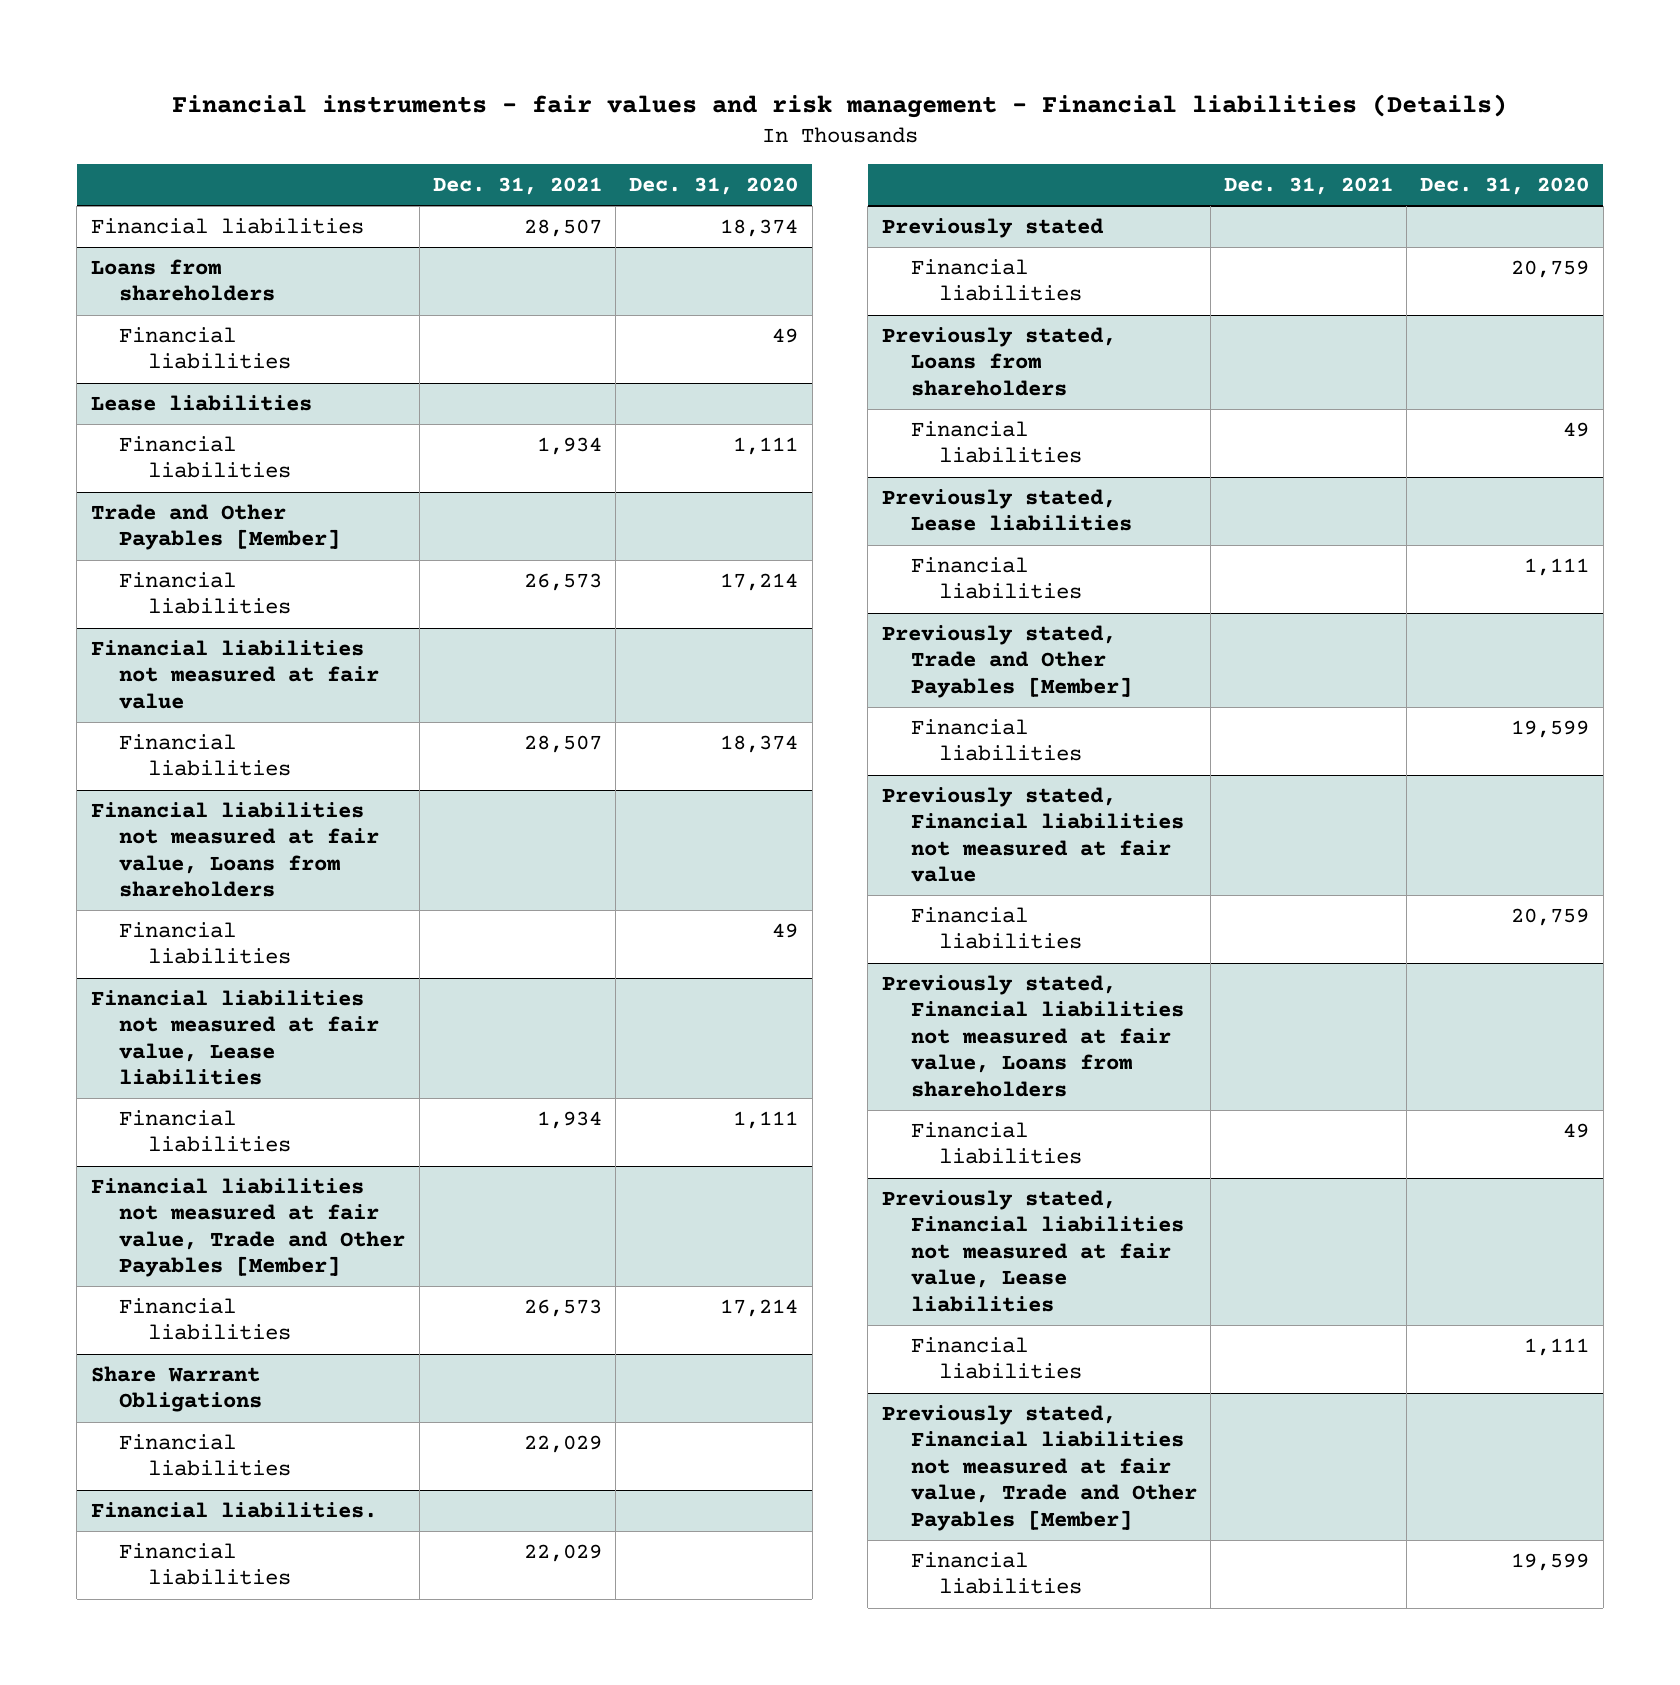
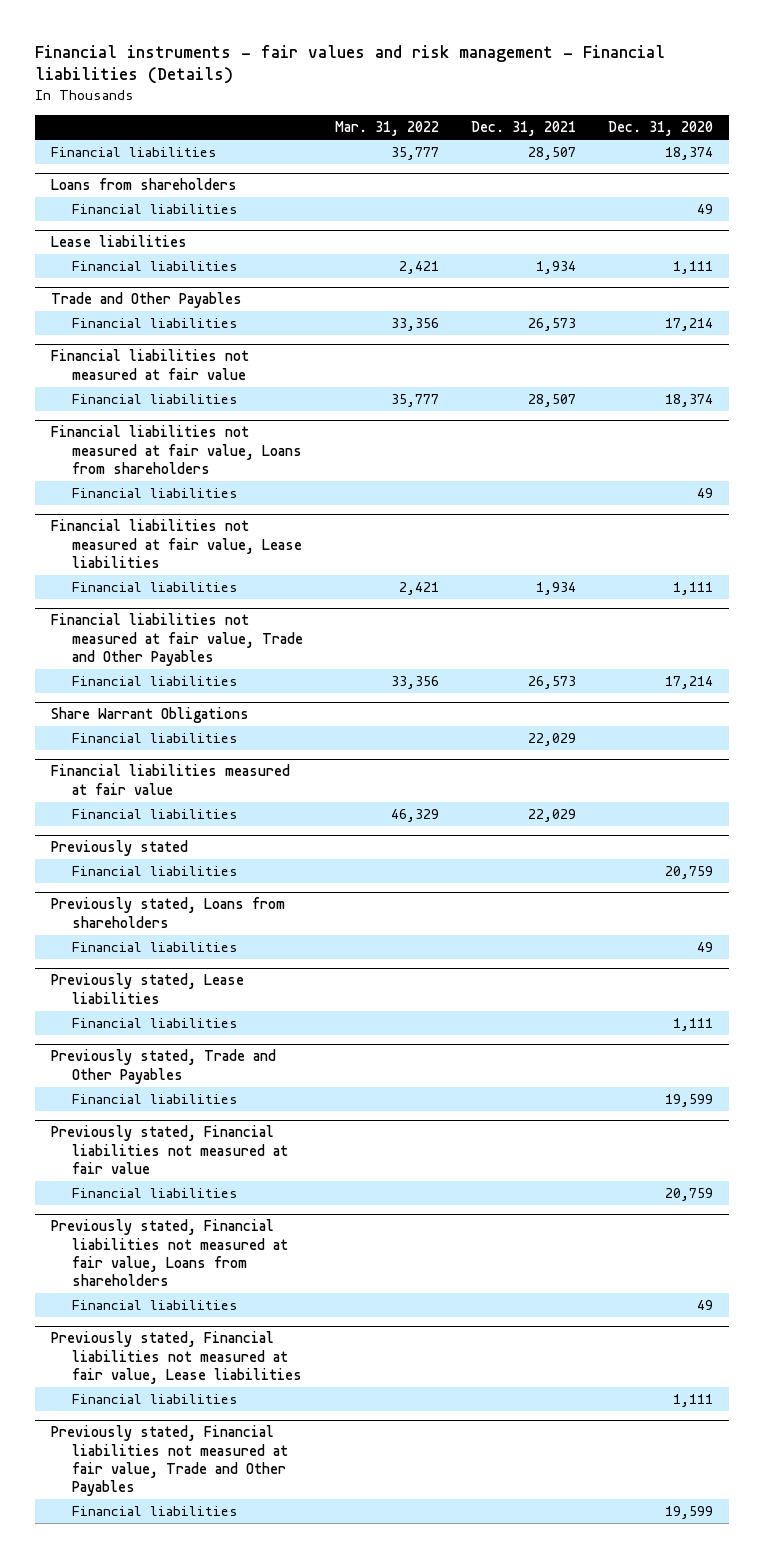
none -> [335,121,440,137] Mar. 31, 2022
[90,504,341,551] Trade and Other Payables [Member] -> [50,292,242,309] Trade and Other Payables
[90,1178,406,1278] Financial liabilities not measured at fair value, Trade and Other Payables [Member] -> [50,613,304,666] Financial liabilities not measured at fair value, Trade and Other Payables
[90,1502,377,1519] Financial liabilities. -> [50,764,290,795] Financial liabilities measured at fair value
[881,625,1132,698] Previously stated, Trade and Other Payables [Member] -> [50,1049,276,1084] Previously stated, Trade and Other Payables
[881,1405,1197,1531] Previously stated, Financial liabilities not measured at fair value, Trade and Other Payables [Member] -> [50,1425,289,1496] Previously stated, Financial liabilities not measured at fair value, Trade and Other Payables

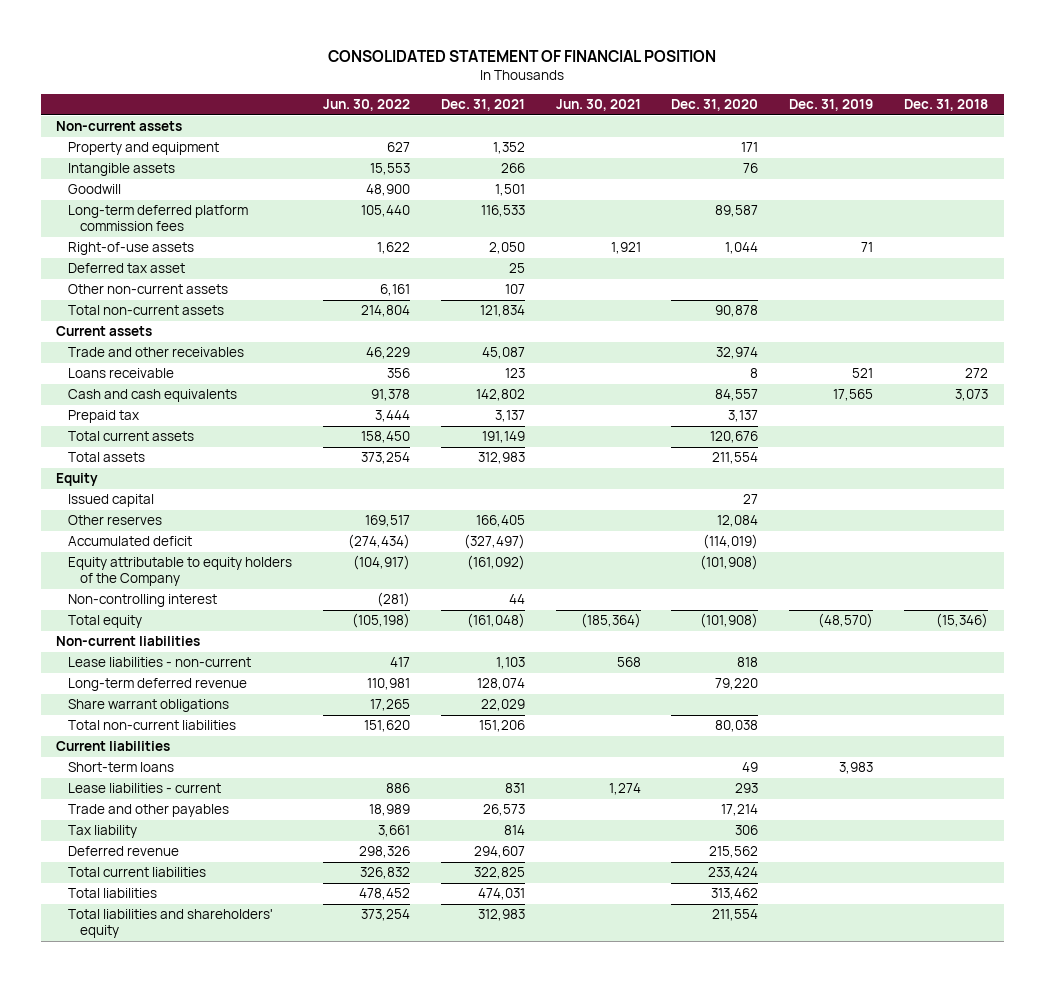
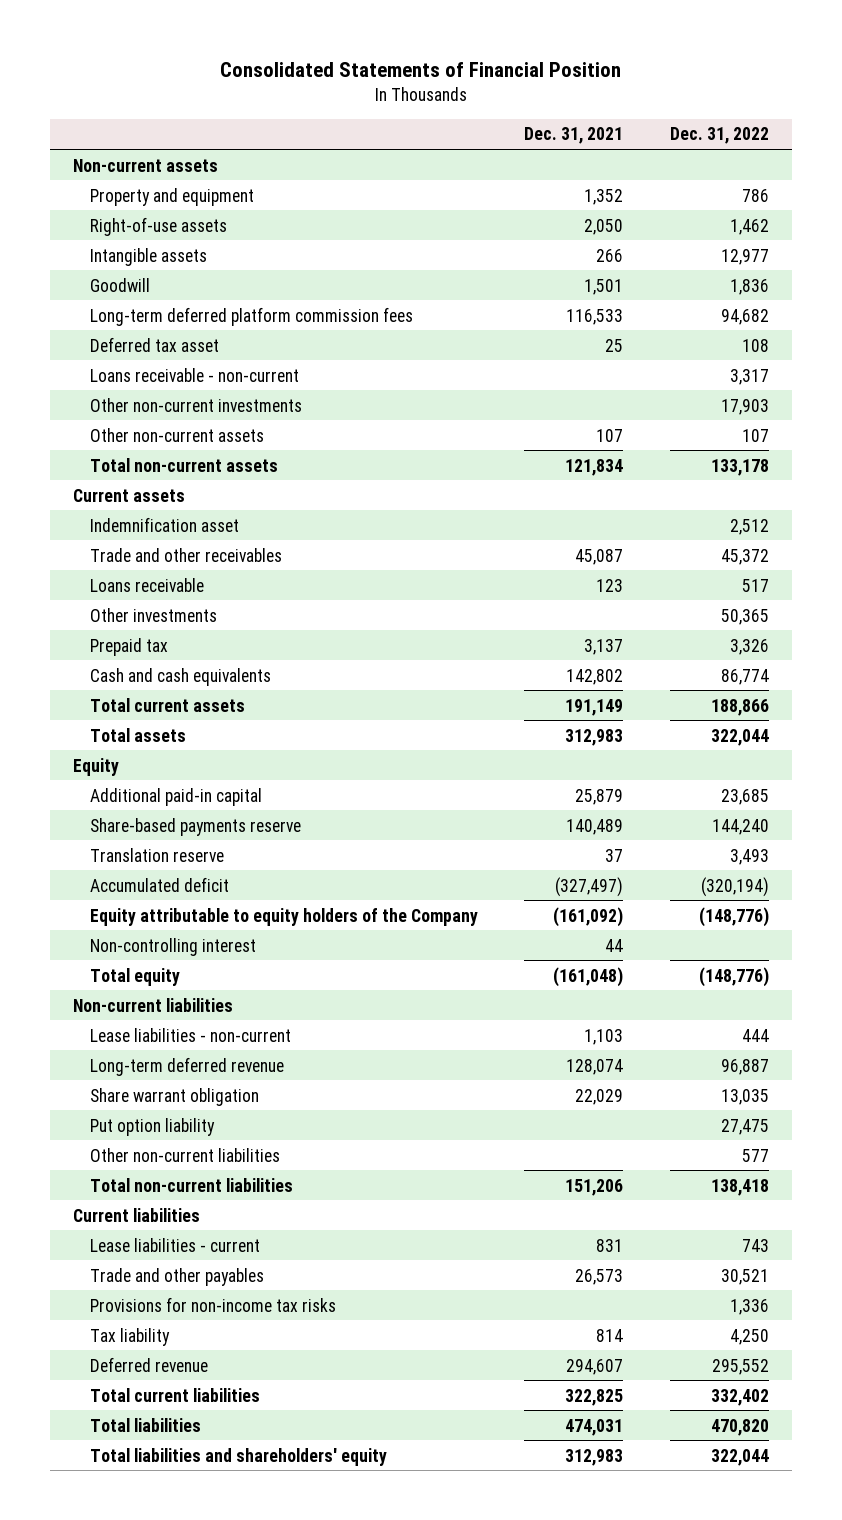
[328,49,717,62] CONSOLIDATED STATEMENT OF FINANCIAL POSITION -> [219,62,621,78] Consolidated Statements of Financial Position
[322,99,410,112] Jun. 30, 2022 -> none
[555,99,641,112] Jun. 30, 2021 -> none
[671,99,759,112] Dec. 31, 2020 -> none
[789,99,874,112] Dec. 31, 2019 -> none
[904,99,989,112] Dec. 31, 2018 -> none
none -> [669,127,769,145] Dec. 31, 2022
[67,242,194,256] Right-of-use assets -> [89,216,227,236] Right-of-use assets
none -> [89,367,299,382] Loans receivable - non-current
none -> [89,397,302,412] Other non-current investments
none -> [89,516,239,532] Indemnification asset
none -> [89,607,217,622] Other investments
[67,389,237,403] Cash and cash equivalents -> [89,667,271,686] Cash and cash equivalents
[67,494,154,508] Issued capital -> none
[67,515,162,526] Other reserves -> none
none -> [89,787,262,806] Additional paid-in capital
none -> [89,817,301,836] Share-based payments reserve
none -> [89,847,224,862] Translation reserve
[67,699,229,713] Share warrant obligations -> [89,1087,259,1106] Share warrant obligation
none -> [89,1117,215,1136] Put option liability
none -> [89,1147,280,1162] Other non-current liabilities
[67,762,174,773] Short-term loans -> none
none -> [89,1296,336,1312] Provisions for non-income tax risks

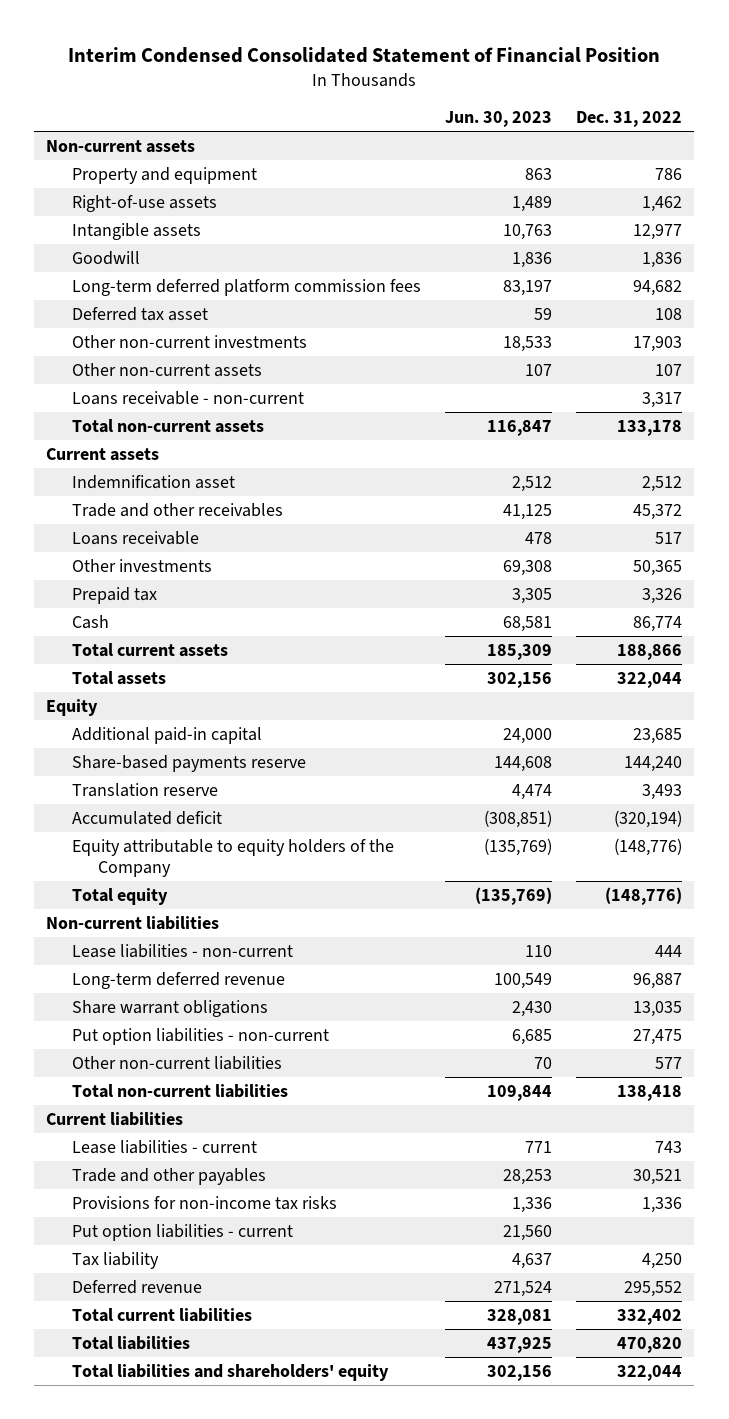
[219,62,621,78] Consolidated Statements of Financial Position -> [68,46,661,63] Interim Condensed Consolidated Statement of Financial Position
[524,127,624,145] Dec. 31, 2021 -> none
none -> [445,111,553,128] Jun. 30, 2023
[89,367,299,382] Loans receivable - non-current -> [72,390,305,405] Loans receivable - non-current
[89,667,271,686] Cash and cash equivalents -> [72,614,110,629] Cash
[89,937,256,956] Non-controlling interest -> none
[89,1087,259,1106] Share warrant obligation -> [72,999,269,1017] Share warrant obligations
[89,1117,215,1136] Put option liability -> [72,1027,330,1045] Put option liabilities - non-current
none -> [72,1223,294,1241] Put option liabilities - current

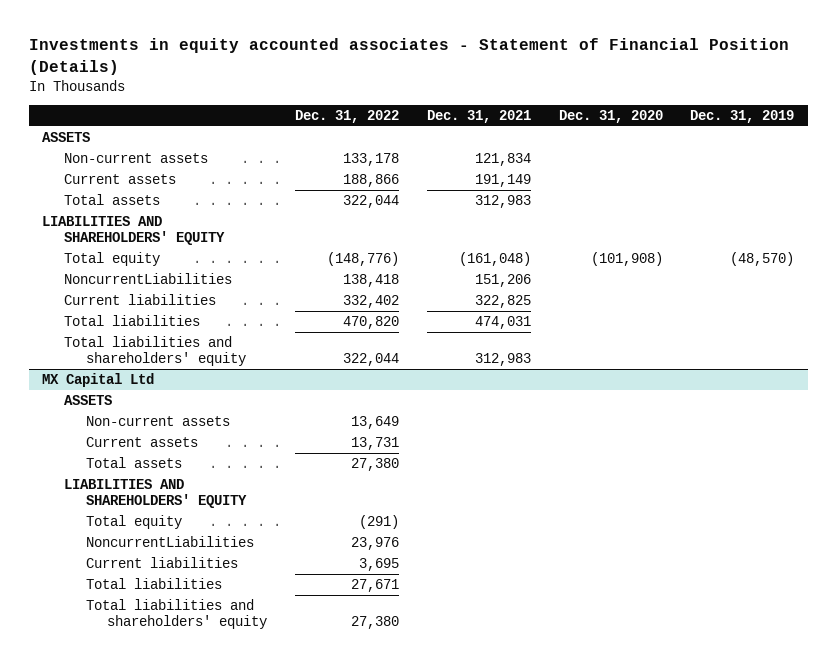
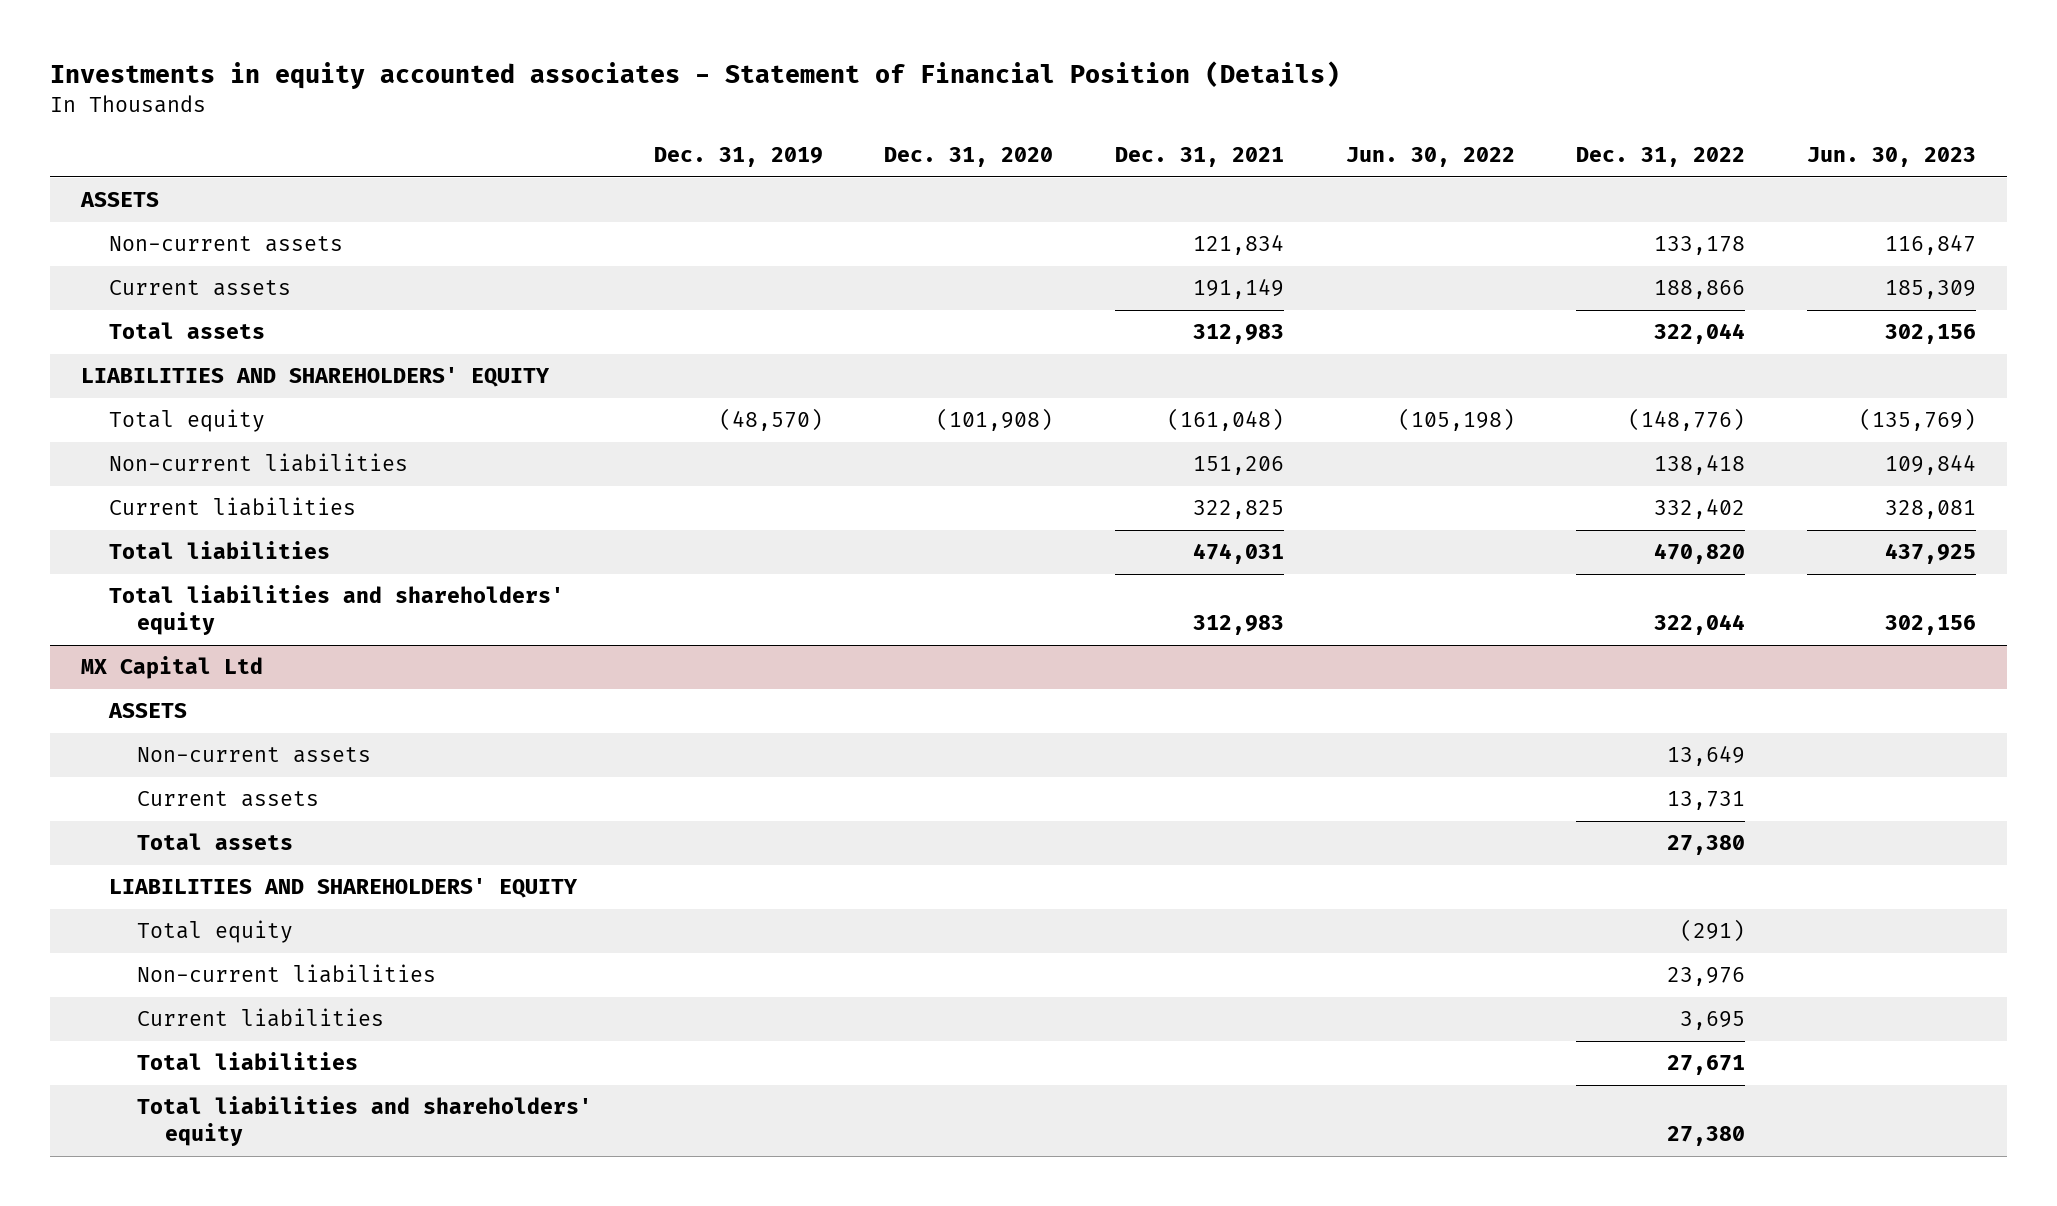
none -> [1345,147,1515,168] Jun. 30, 2022
none -> [1806,147,1976,168] Jun. 30, 2023
[64,273,233,285] NoncurrentLiabilities -> [109,453,409,473] Non-current liabilities
[85,536,254,548] NoncurrentLiabilities -> [137,964,437,984] Non-current liabilities

